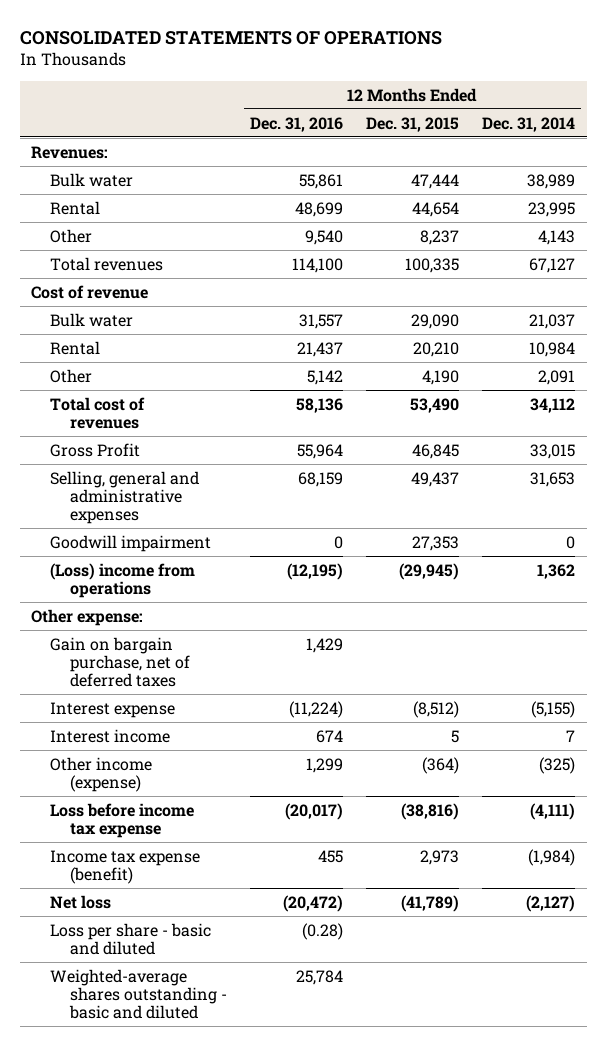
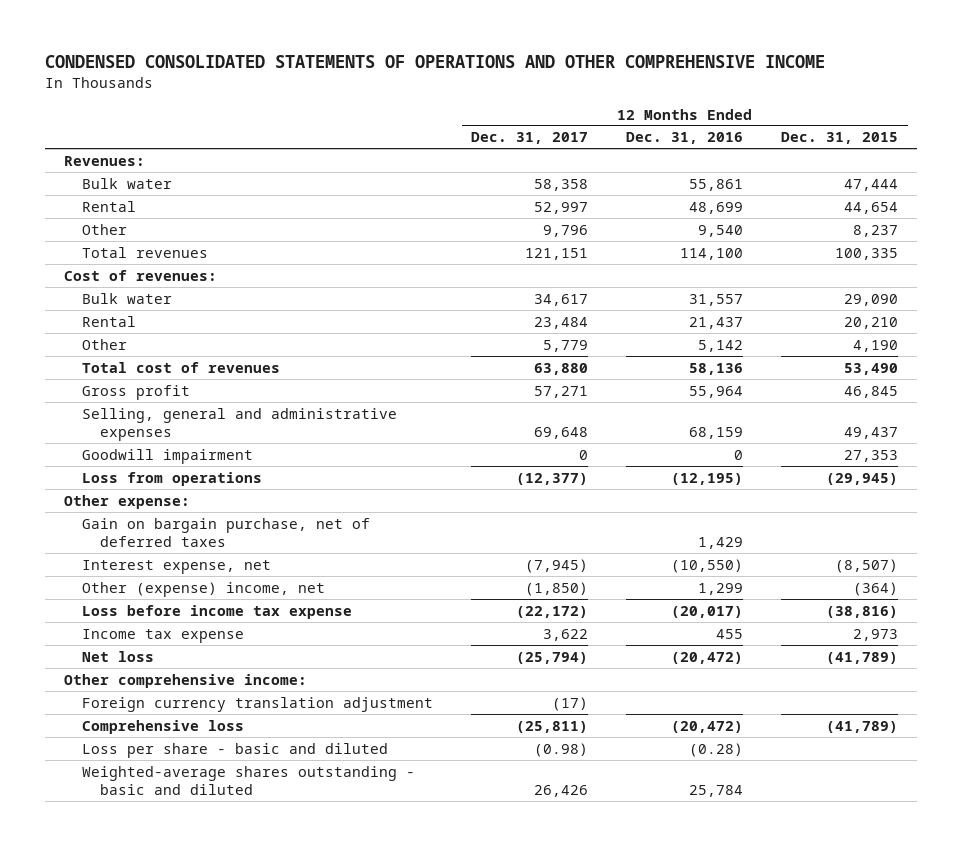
[19,31,442,46] CONSOLIDATED STATEMENTS OF OPERATIONS -> [45,55,826,69] CONDENSED CONSOLIDATED STATEMENTS OF OPERATIONS AND OTHER COMPREHENSIVE INCOME
[482,116,576,132] Dec. 31, 2014 -> none
none -> [471,132,589,145] Dec. 31, 2017
[31,284,149,299] Cost of revenue -> [64,269,218,281] Cost of revenues:
[50,442,141,457] Gross Profit -> [82,384,191,400] Gross profit
[50,562,196,598] (Loss) income from operations -> [82,471,263,486] Loss from operations
[50,728,171,743] Interest income -> none
[50,701,176,718] Interest expense -> [82,559,272,574] Interest expense, net
[288,700,343,718] (11,224) -> [671,558,744,573] (10,550)
[412,700,459,718] (8,512) -> [835,558,899,573] (8,507)
[50,756,153,792] Other income (expense) -> [82,581,326,597] Other (expense) income, net
[50,849,201,884] Income tax expense (benefit) -> [82,628,245,643] Income tax expense
none -> [64,673,308,688] Other comprehensive income:
none -> [82,696,434,712] Foreign currency translation adjustment
none -> [82,719,245,734] Comprehensive loss

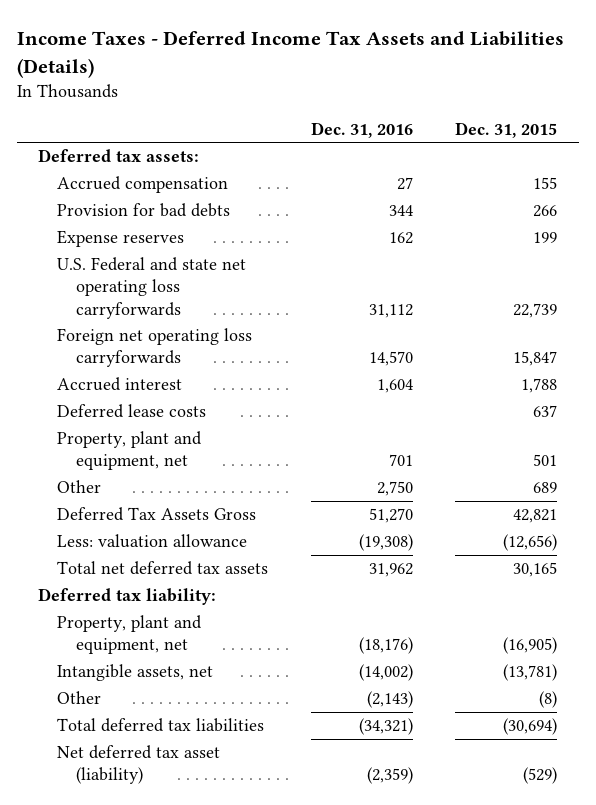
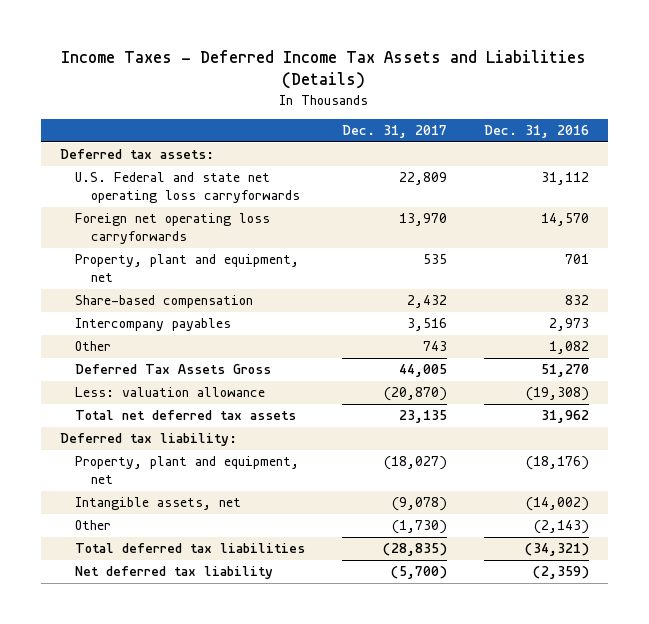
[455,121,558,138] Dec. 31, 2015 -> none
none -> [342,125,448,139] Dec. 31, 2017
[57,176,229,194] Accrued compensation -> none
[57,203,231,218] Provision for bad debts -> none
[57,230,185,248] Expense reserves -> none
[57,377,183,392] Accrued interest -> none
[57,404,207,419] Deferred lease costs -> none
none -> [75,295,254,309] Share-based compensation
none -> [75,318,232,332] Intercompany payables
[376,481,413,497] 2,750 -> [549,341,590,355] 1,082
[57,745,221,785] Net deferred tax asset (liability) -> [75,566,274,580] Net deferred tax liability

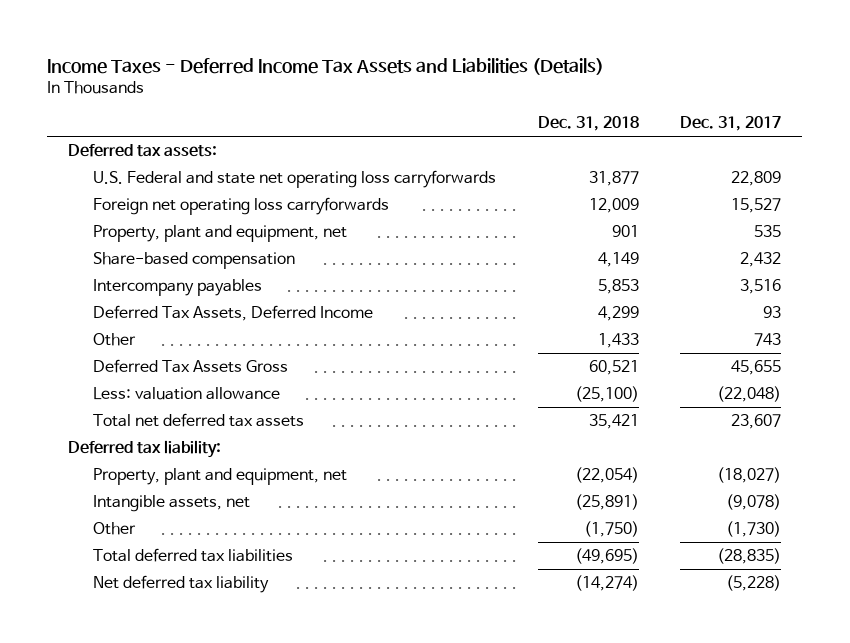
[484,125,590,139] Dec. 31, 2016 -> none
none -> [537,116,639,132] Dec. 31, 2018
[399,213,448,227] 13,970 -> [731,198,782,214] 15,527
none -> [93,305,374,322] Deferred Tax Assets, Deferred Income
[399,364,448,378] 44,005 -> [731,360,782,376] 45,655
[384,387,448,402] (20,870) -> [717,386,782,403] (22,048)
[399,410,448,424] 23,135 -> [731,414,782,430] 23,607
[391,566,448,580] (5,700) -> [726,575,782,592] (5,228)

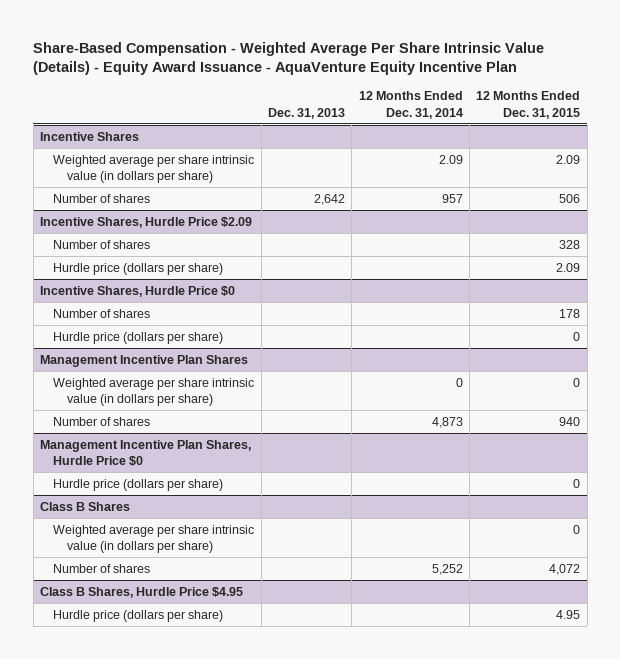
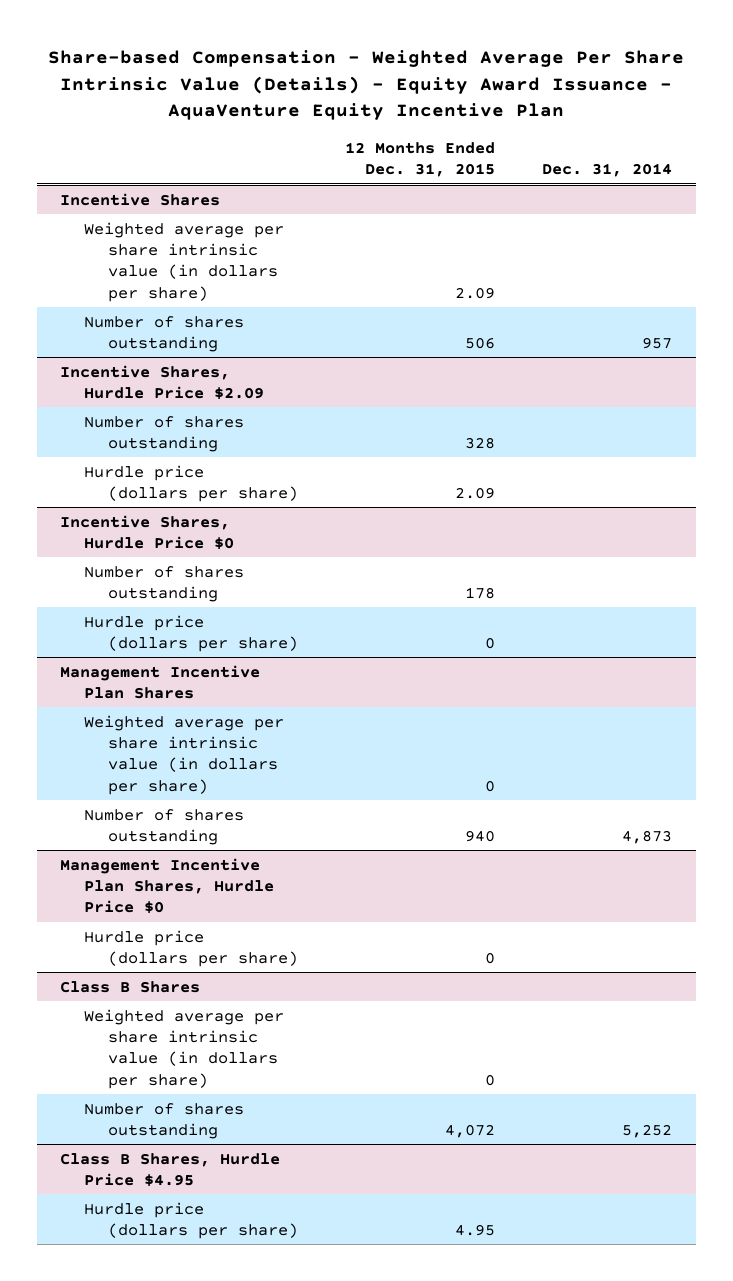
[33,41,545,76] Share-Based Compensation - Weighted Average Per Share Intrinsic Value (Details) - Equity Award Issuance - AquaVenture Equity Incentive Plan -> [48,50,685,121] Share-based Compensation - Weighted Average Per Share Intrinsic Value (Details) - Equity Award Issuance - AquaVenture Equity Incentive Plan
[268,107,346,119] Dec. 31, 2013 -> none
[358,91,463,119] 12 Months Ended Dec. 31, 2014 -> none
none -> [542,163,673,178] Dec. 31, 2014
[53,193,151,203] Number of shares -> [84,315,245,352] Number of shares outstanding
[53,239,151,249] Number of shares -> [84,415,245,452] Number of shares outstanding
[53,308,151,318] Number of shares -> [84,565,245,602] Number of shares outstanding
[53,416,151,426] Number of shares -> [84,808,245,845] Number of shares outstanding
[53,563,151,573] Number of shares -> [84,1102,245,1139] Number of shares outstanding

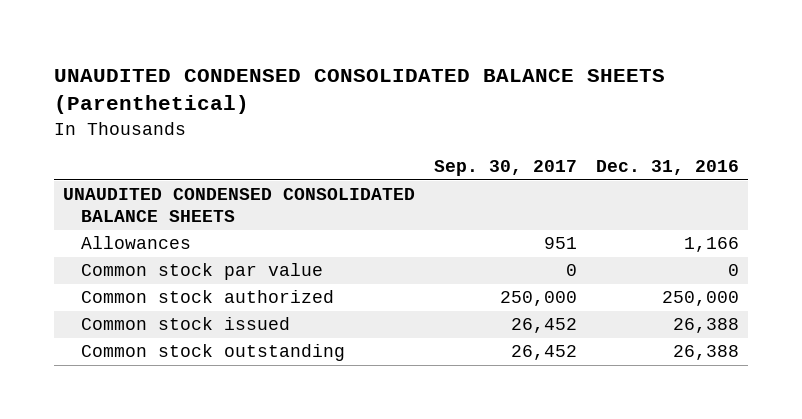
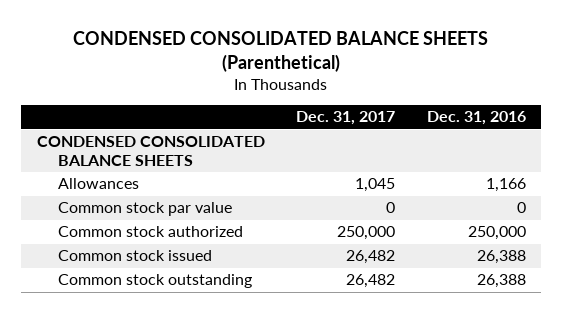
[53,69,665,115] UNAUDITED CONDENSED CONSOLIDATED BALANCE SHEETS (Parenthetical) -> [73,31,489,72] CONDENSED CONSOLIDATED BALANCE SHEETS (Parenthetical)
[433,160,577,177] Sep. 30, 2017 -> none
none -> [296,111,396,126] Dec. 31, 2017
[63,188,416,223] UNAUDITED CONDENSED CONSOLIDATED BALANCE SHEETS -> [37,136,266,166] CONDENSED CONSOLIDATED BALANCE SHEETS

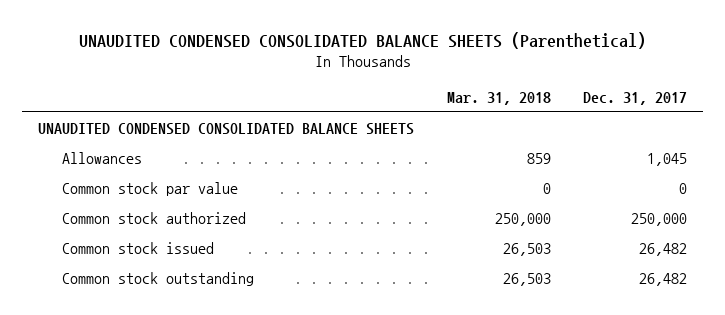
[73,31,489,72] CONDENSED CONSOLIDATED BALANCE SHEETS (Parenthetical) -> [78,31,646,49] UNAUDITED CONDENSED CONSOLIDATED BALANCE SHEETS (Parenthetical)
[426,111,526,126] Dec. 31, 2016 -> none
none -> [446,91,551,105] Mar. 31, 2018
[37,136,266,166] CONDENSED CONSOLIDATED BALANCE SHEETS -> [38,123,415,136] UNAUDITED CONDENSED CONSOLIDATED BALANCE SHEETS

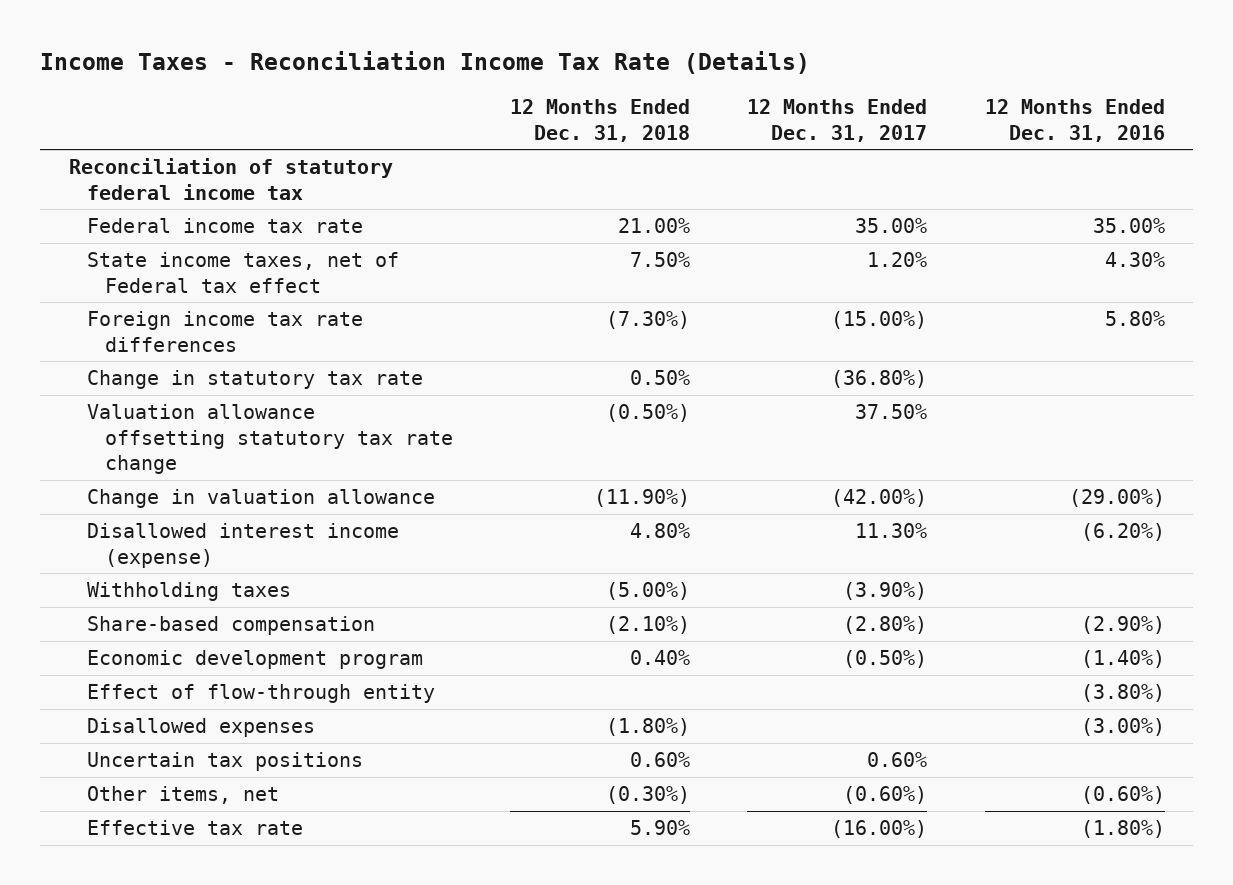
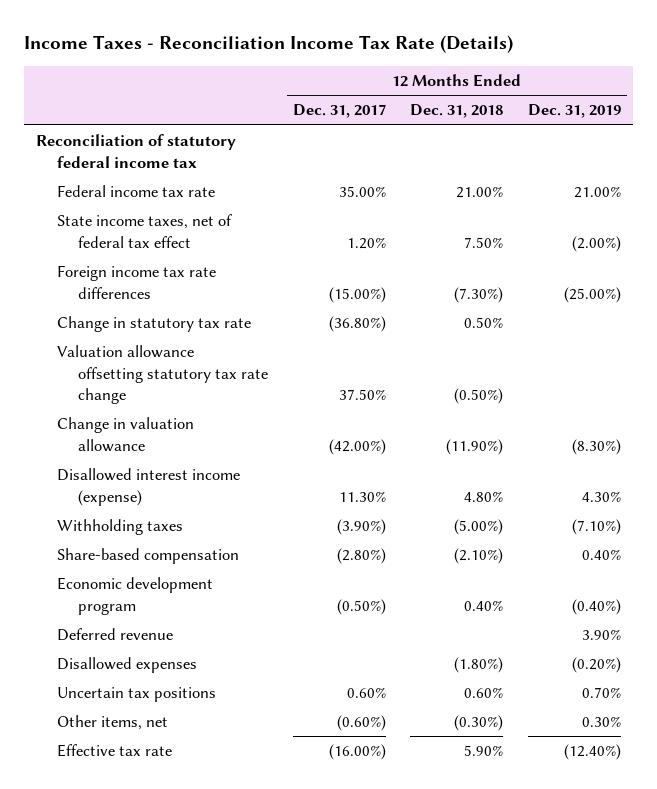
[984,99,1165,142] 12 Months Ended Dec. 31, 2016 -> none
none -> [527,104,621,119] Dec. 31, 2019
[86,252,399,293] State income taxes, net of Federal tax effect -> [57,213,233,248] State income taxes, net of federal tax effect
[86,684,435,704] Effect of flow-through entity -> none
none -> [57,627,174,641] Deferred revenue

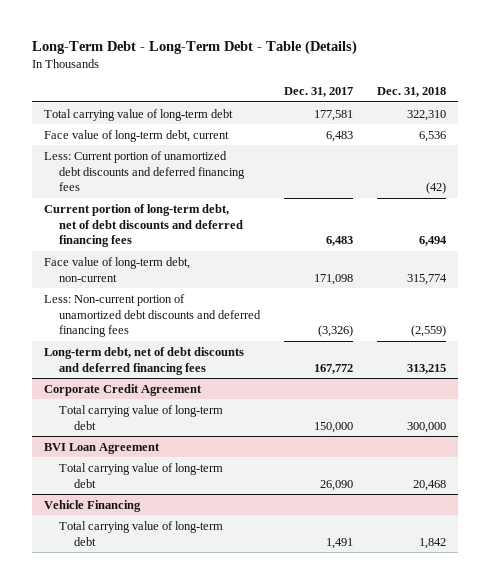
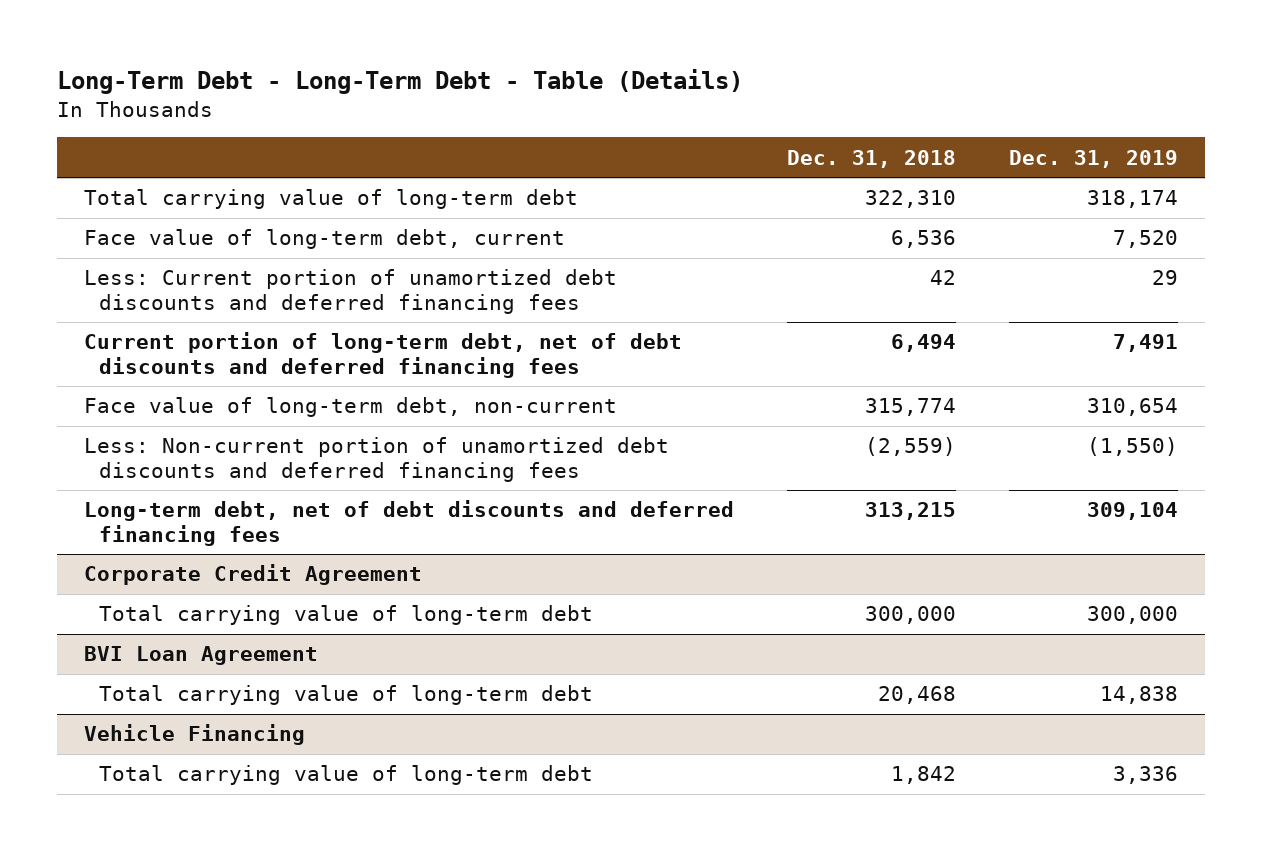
[284,87,354,98] Dec. 31, 2017 -> none
none -> [1009,149,1179,168] Dec. 31, 2019
[426,182,447,195] (42) -> [930,270,957,286] 42

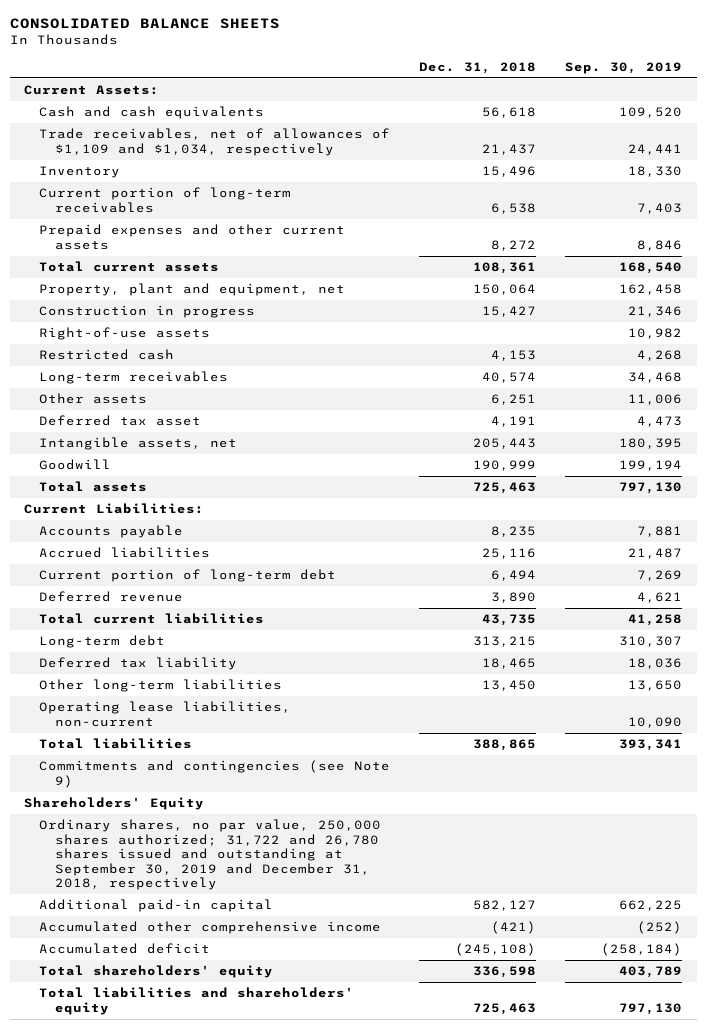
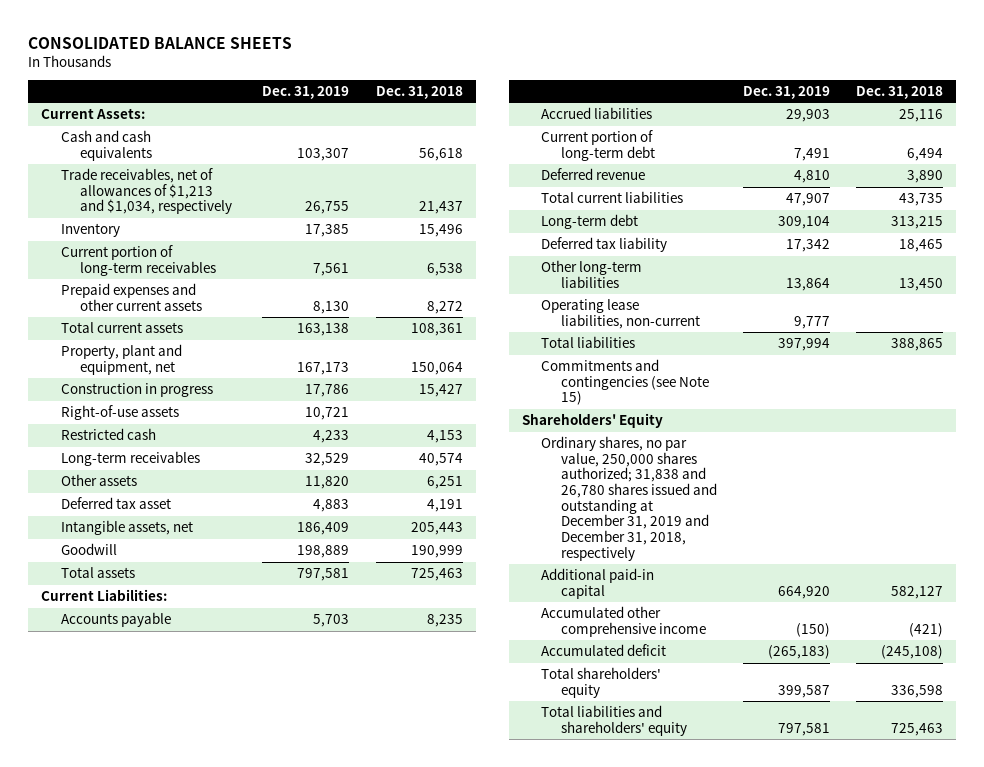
[565,61,683,74] Sep. 30, 2019 -> none
none -> [262,85,350,99] Dec. 31, 2019
[39,128,391,156] Trade receivables, net of allowances of $1,109 and $1,034, respectively -> [60,168,233,215] Trade receivables, net of allowances of $1,213 and $1,034, respectively
[39,760,391,788] Commitments and contingencies (see Note 9) -> [541,359,709,406] Commitments and contingencies (see Note 15)
[39,819,382,891] Ordinary shares, no par value, 250,000 shares authorized; 31,722 and 26,780 shares issued and outstanding at September 30, 2019 and December 31, 2018, respectively -> [541,436,717,561] Ordinary shares, no par value, 250,000 shares authorized; 31,838 and 26,780 shares issued and outstanding at December 31, 2019 and December 31, 2018, respectively

